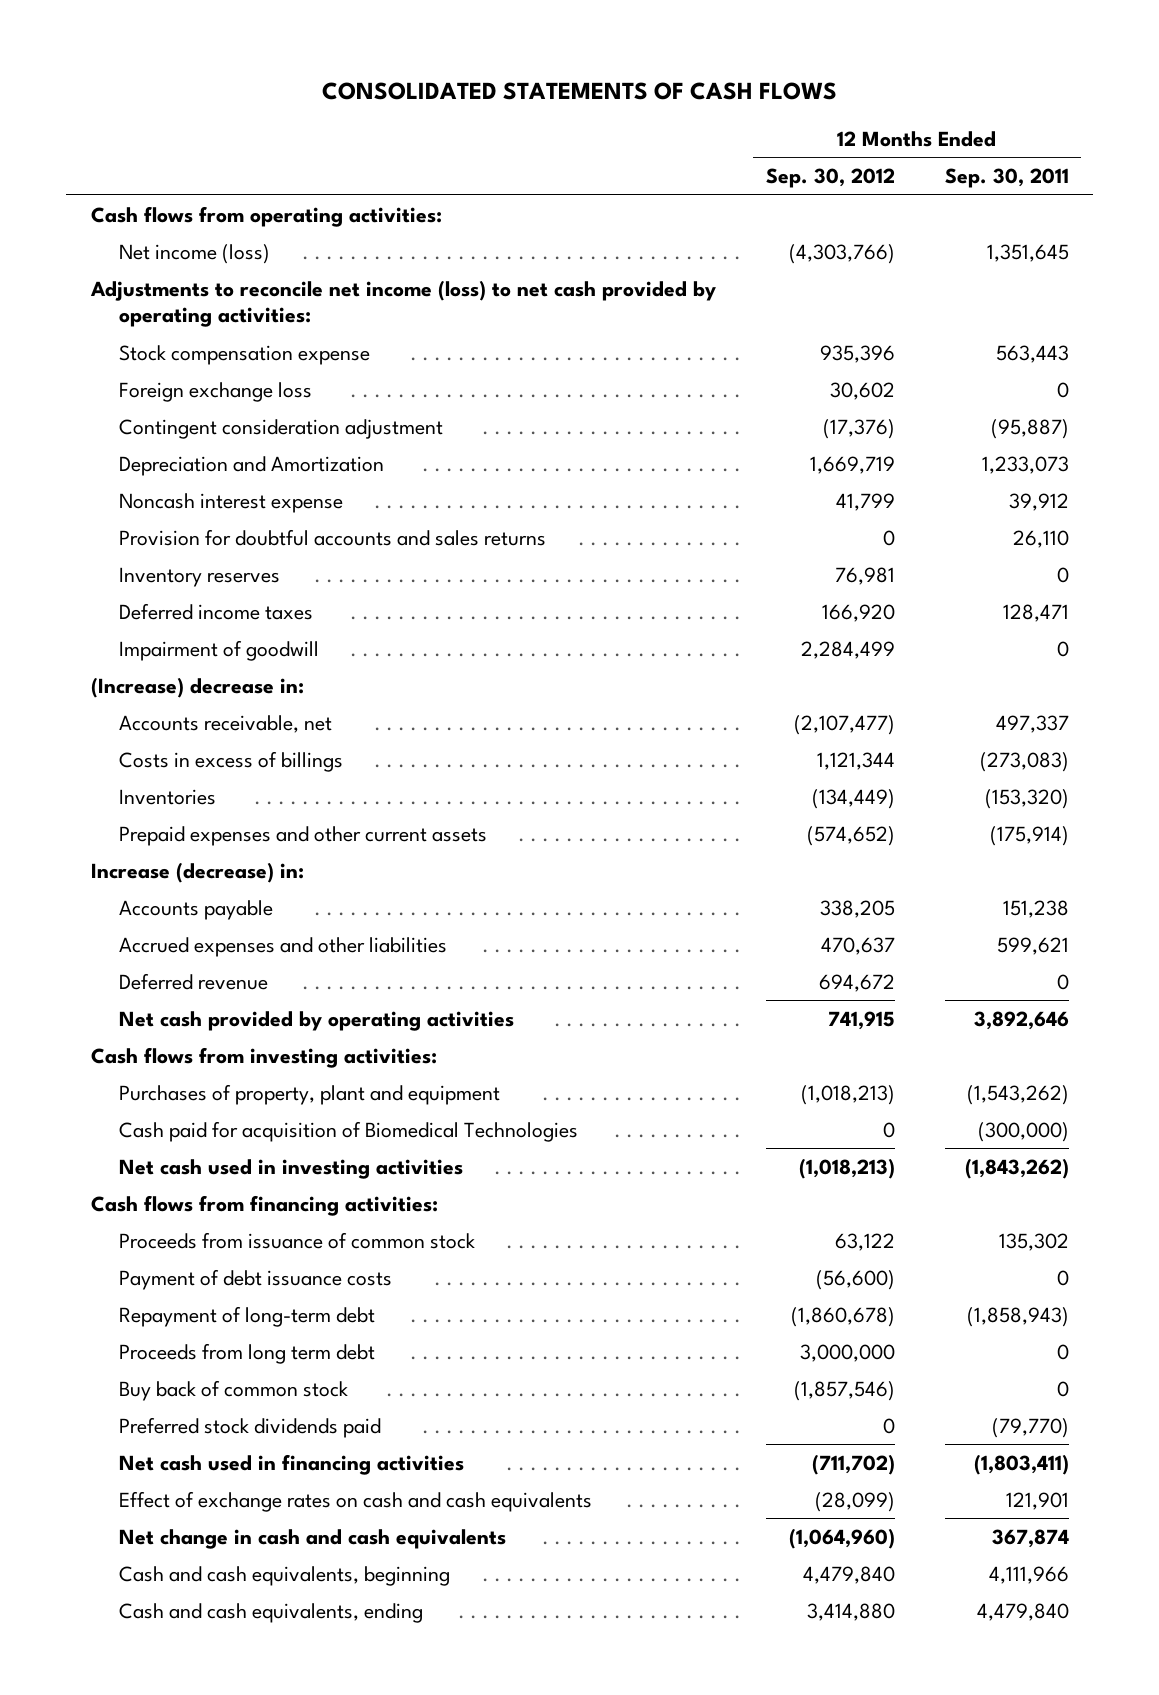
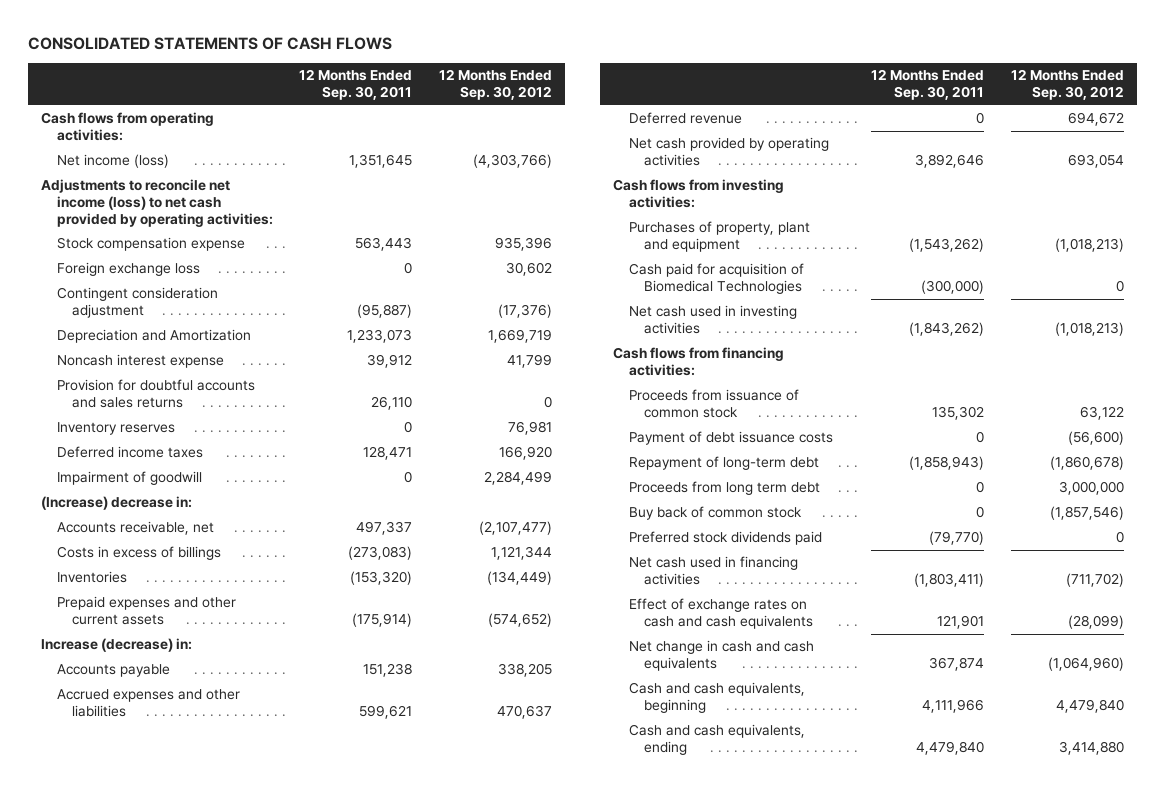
[827,1010,895,1030] 741,915 -> [1067,154,1124,169] 693,054

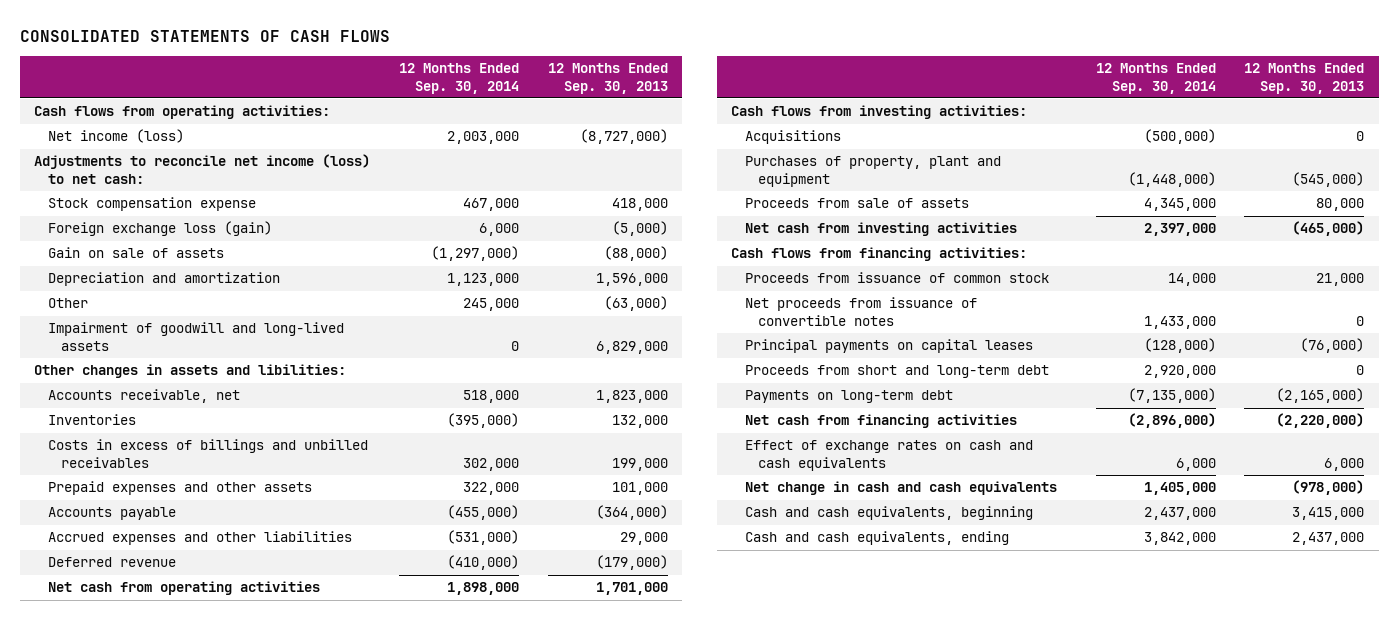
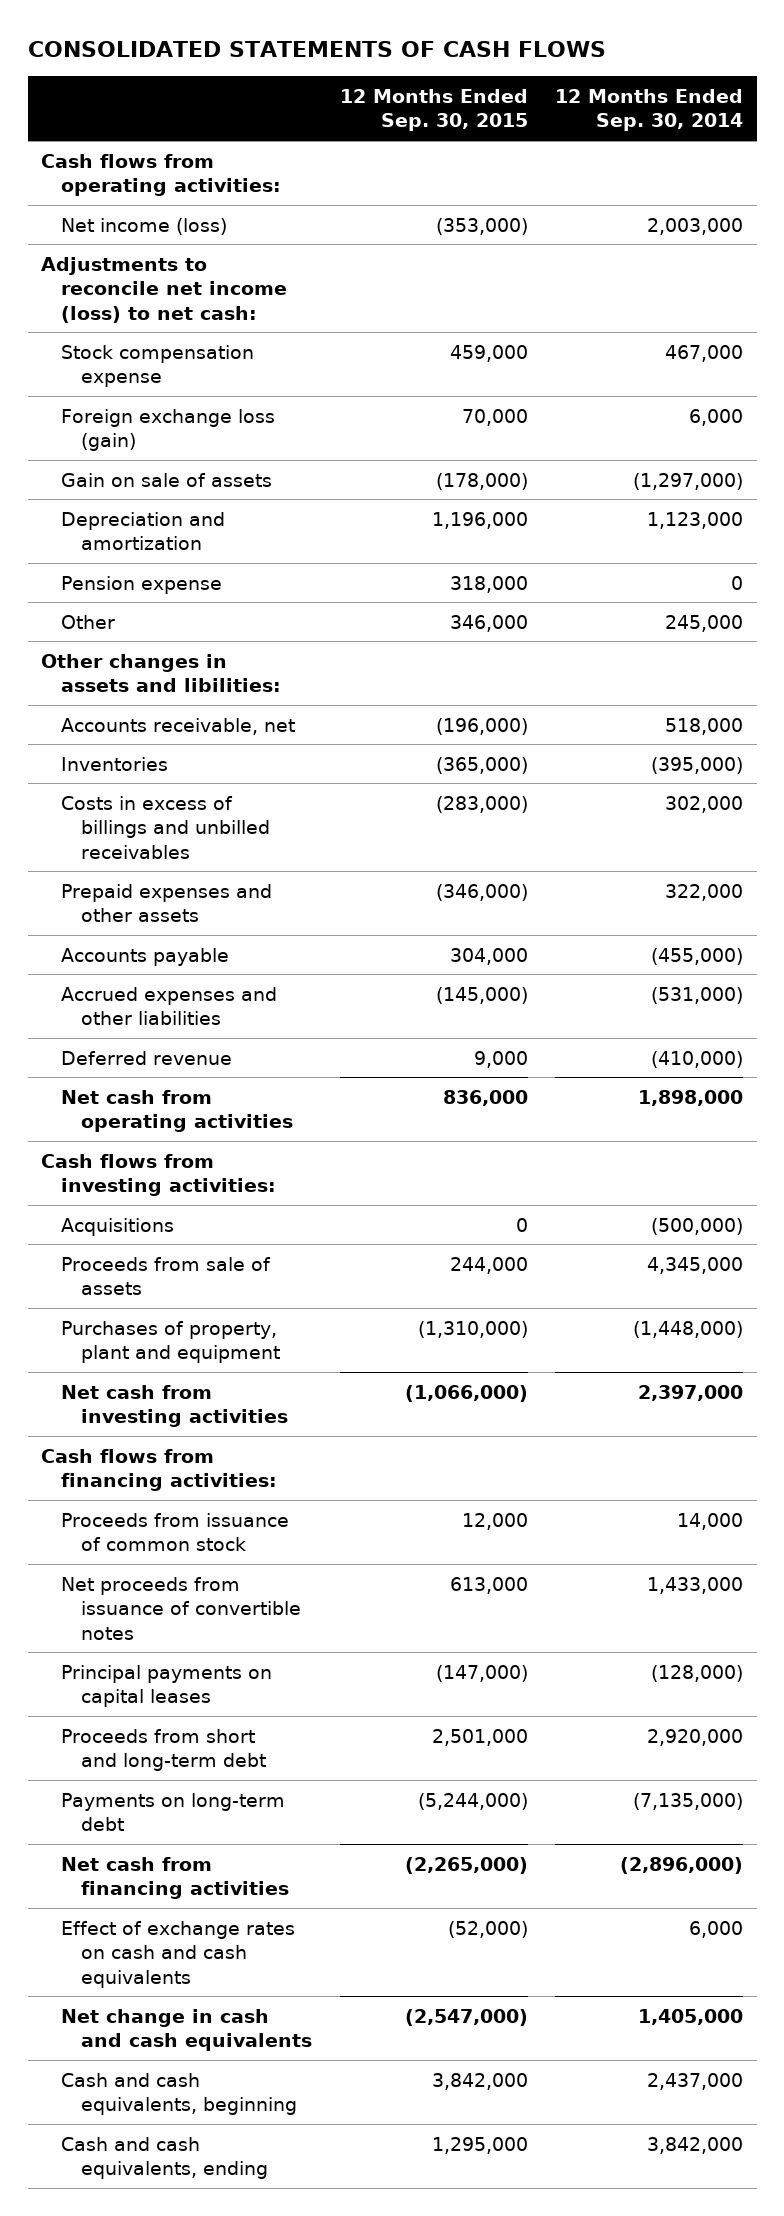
[547,63,668,94] 12 Months Ended Sep. 30, 2013 -> none
none -> [339,88,528,132] 12 Months Ended Sep. 30, 2015
none -> [61,575,223,594] Pension expense
[47,322,344,351] Impairment of goodwill and long-lived assets -> none
[744,156,1001,187] Purchases of property, plant and equipment -> [61,1320,281,1364] Purchases of property, plant and equipment

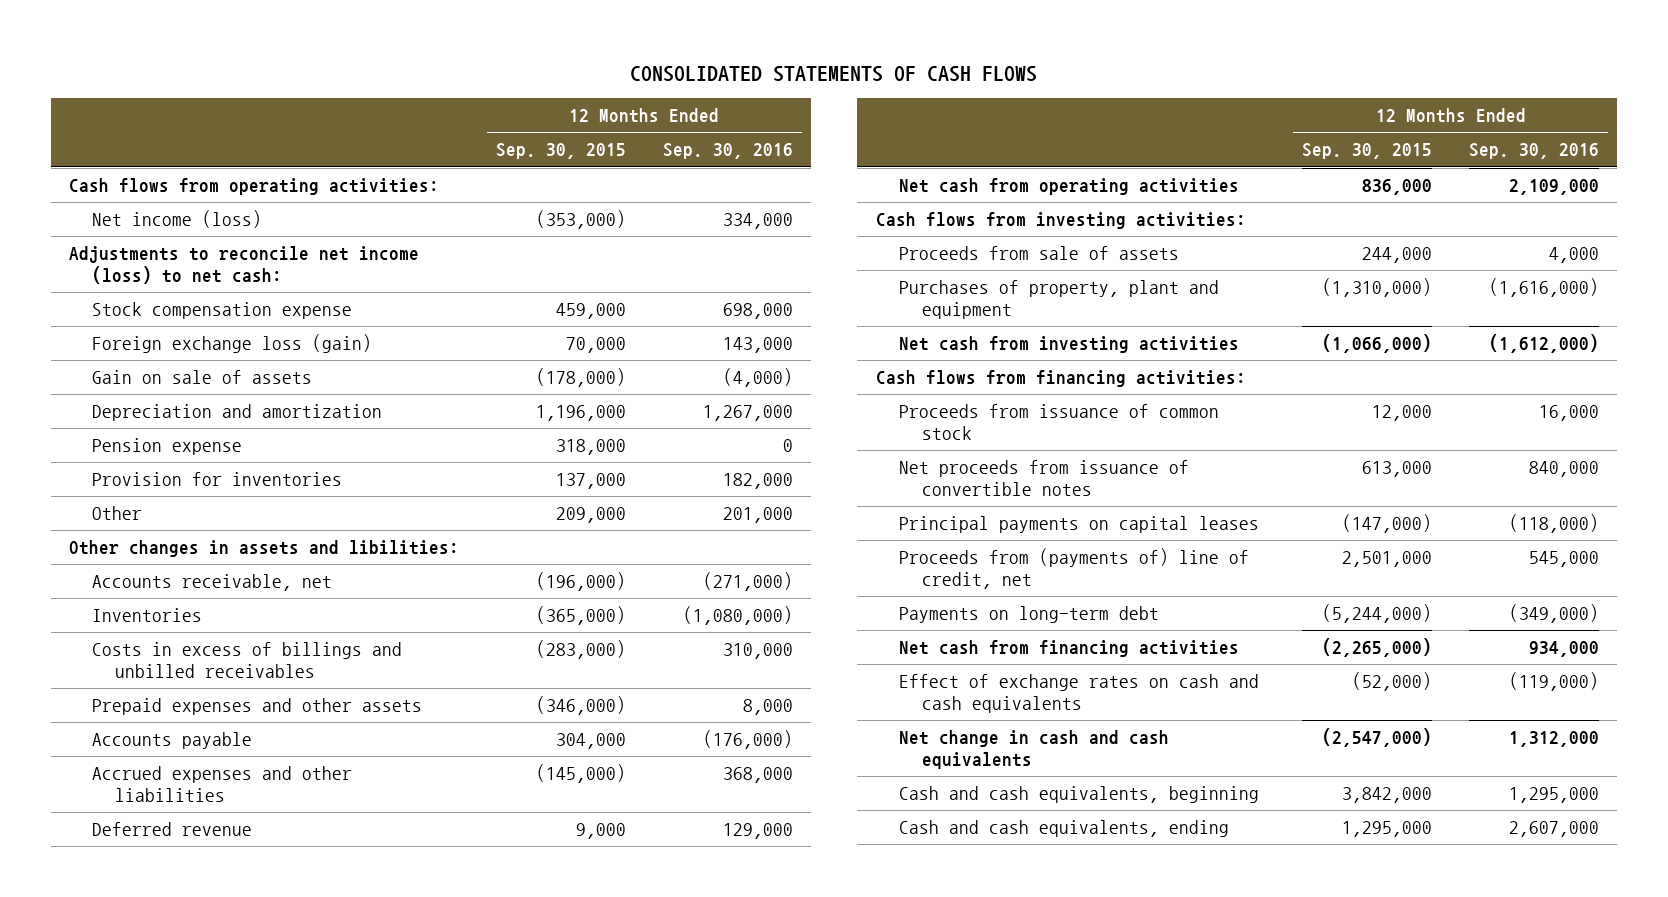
[554,88,743,132] 12 Months Ended Sep. 30, 2014 -> none
none -> [662,143,793,160] Sep. 30, 2016
none -> [92,471,343,486] Provision for inventories
[449,614,528,632] 346,000 -> [555,506,626,523] 209,000
[61,1217,175,1236] Acquisitions -> none
[61,1728,267,1772] Proceeds from short and long-term debt -> [898,547,1249,590] Proceeds from (payments of) line of credit, net

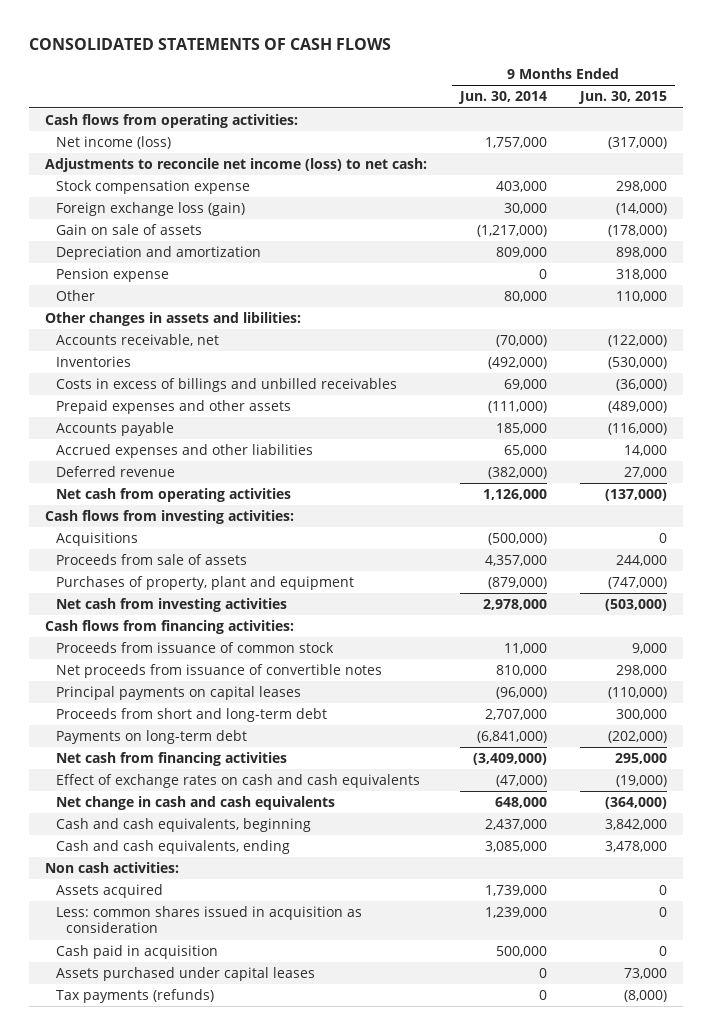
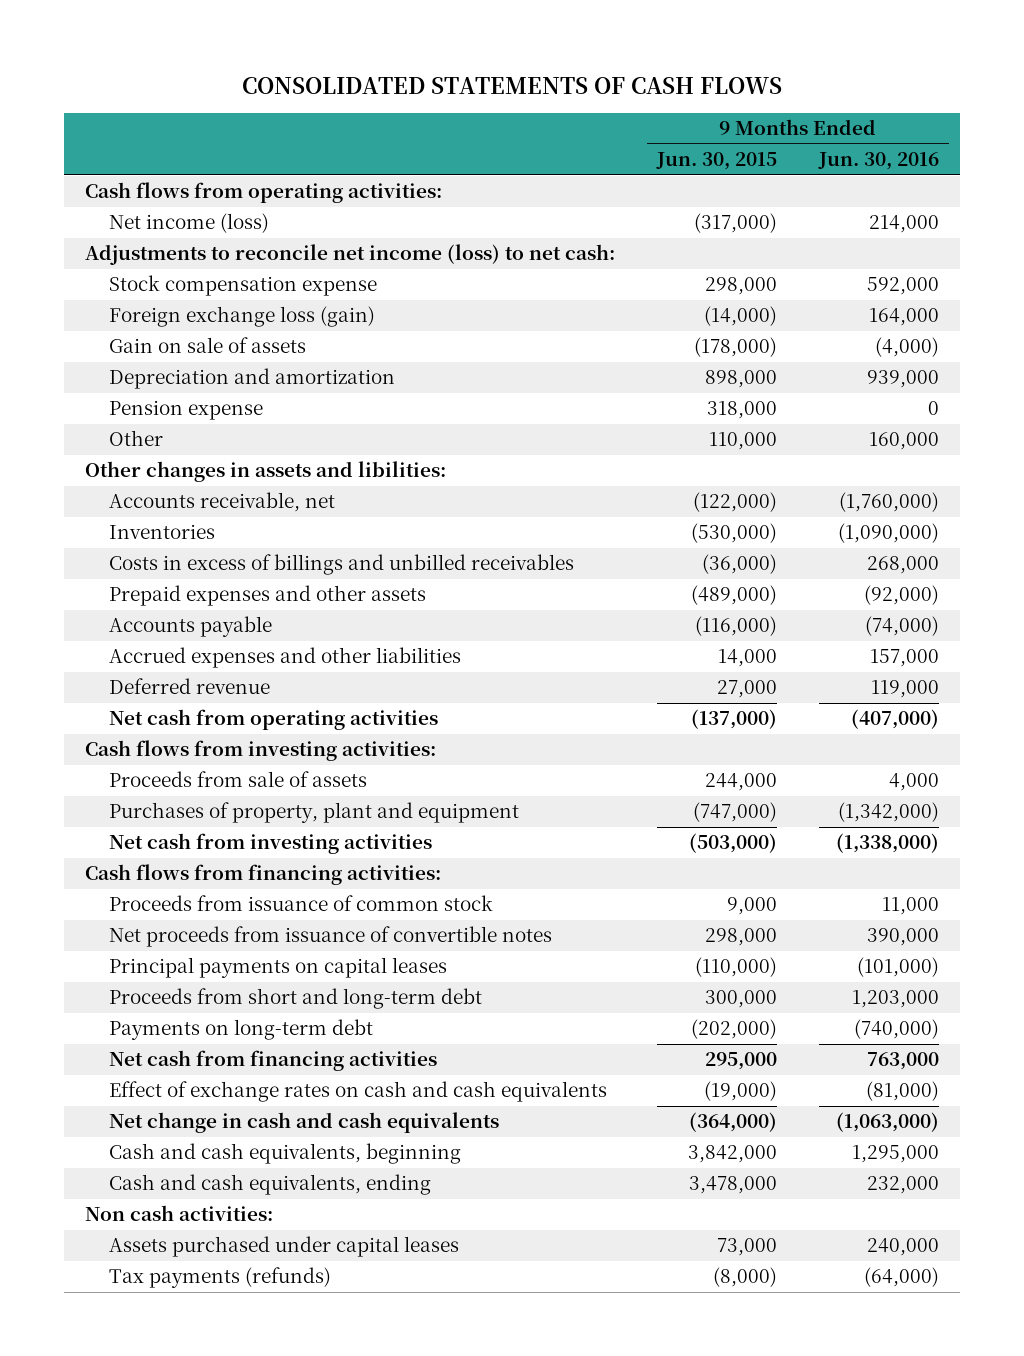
[458,91,548,105] Jun. 30, 2014 -> none
none -> [817,152,939,171] Jun. 30, 2016
[55,531,138,546] Acquisitions -> none
[55,883,163,898] Assets acquired -> none
[55,905,362,934] Less: common shares issued in acquisition as consideration -> none
[55,944,218,959] Cash paid in acquisition -> none

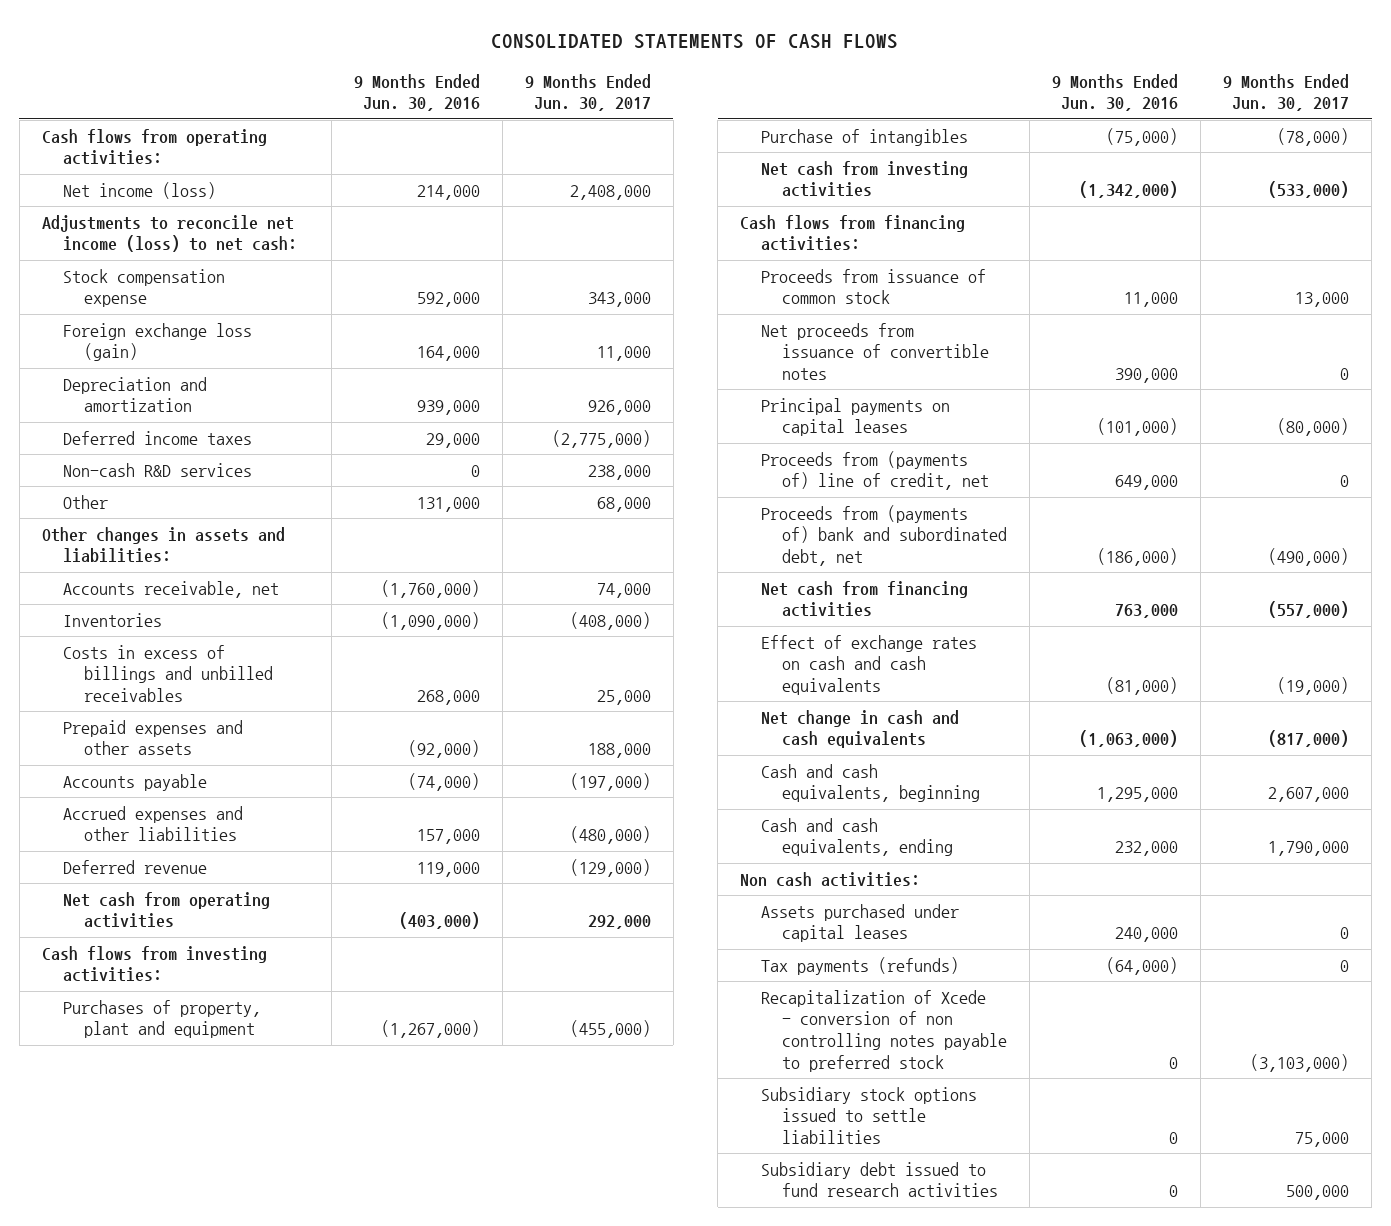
[656,152,778,171] Jun. 30, 2015 -> none
none -> [524,73,651,112] 9 Months Ended Jun. 30, 2017
[108,337,306,354] Gain on sale of assets -> none
[108,400,263,421] Pension expense -> none
none -> [62,430,252,445] Deferred income taxes
none -> [62,462,252,477] Non-cash R&D services
[868,432,939,451] 160,000 -> [416,496,480,512] 131,000
[85,461,447,483] Other changes in assets and libilities: -> [41,526,285,564] Other changes in assets and liabilities:
[850,709,939,730] (407,000) -> [398,912,480,930] (403,000)
[108,771,367,788] Proceeds from sale of assets -> none
[837,802,939,823] (1,342,000) -> [380,1020,480,1039] (1,267,000)
none -> [761,128,969,146] Purchase of intangibles
[835,833,939,854] (1,338,000) -> [1079,181,1179,199] (1,342,000)
[108,988,482,1010] Proceeds from short and long-term debt -> none
[108,1019,373,1041] Payments on long-term debt -> none
none -> [761,450,990,491] Proceeds from (payments of) line of credit, net
none -> [761,504,1008,567] Proceeds from (payments of) bank and subordinated debt, net
none -> [761,989,1008,1072] Recapitalization of Xcede - conversion of non controlling notes payable to preferred stock
none -> [761,1086,978,1145] Subsidiary stock options issued to settle liabilities
none -> [761,1161,999,1198] Subsidiary debt issued to fund research activities

